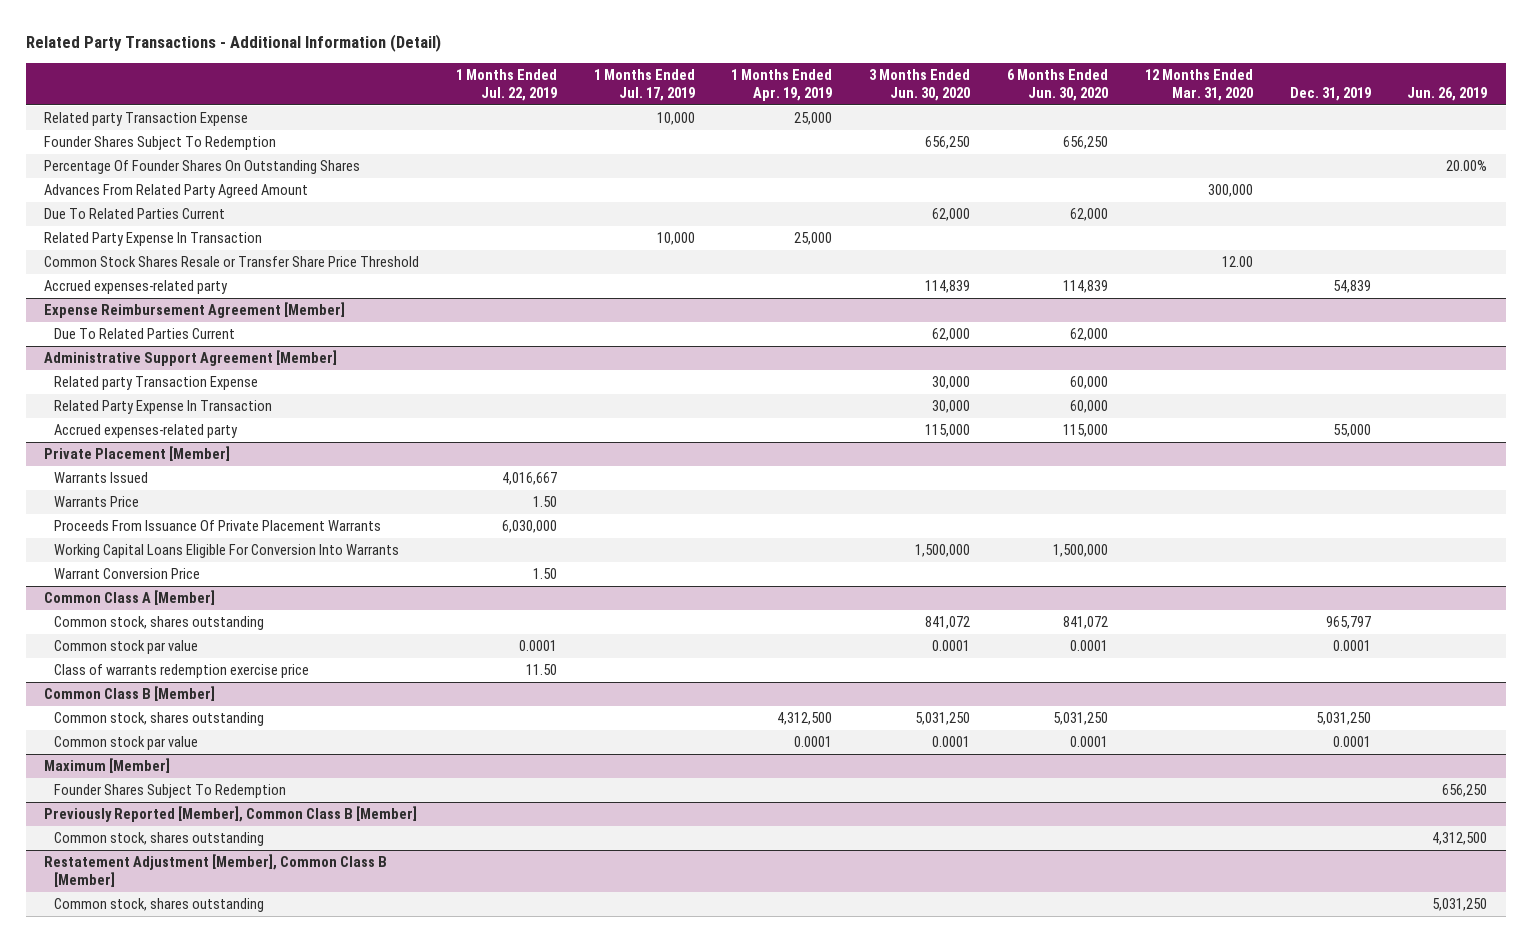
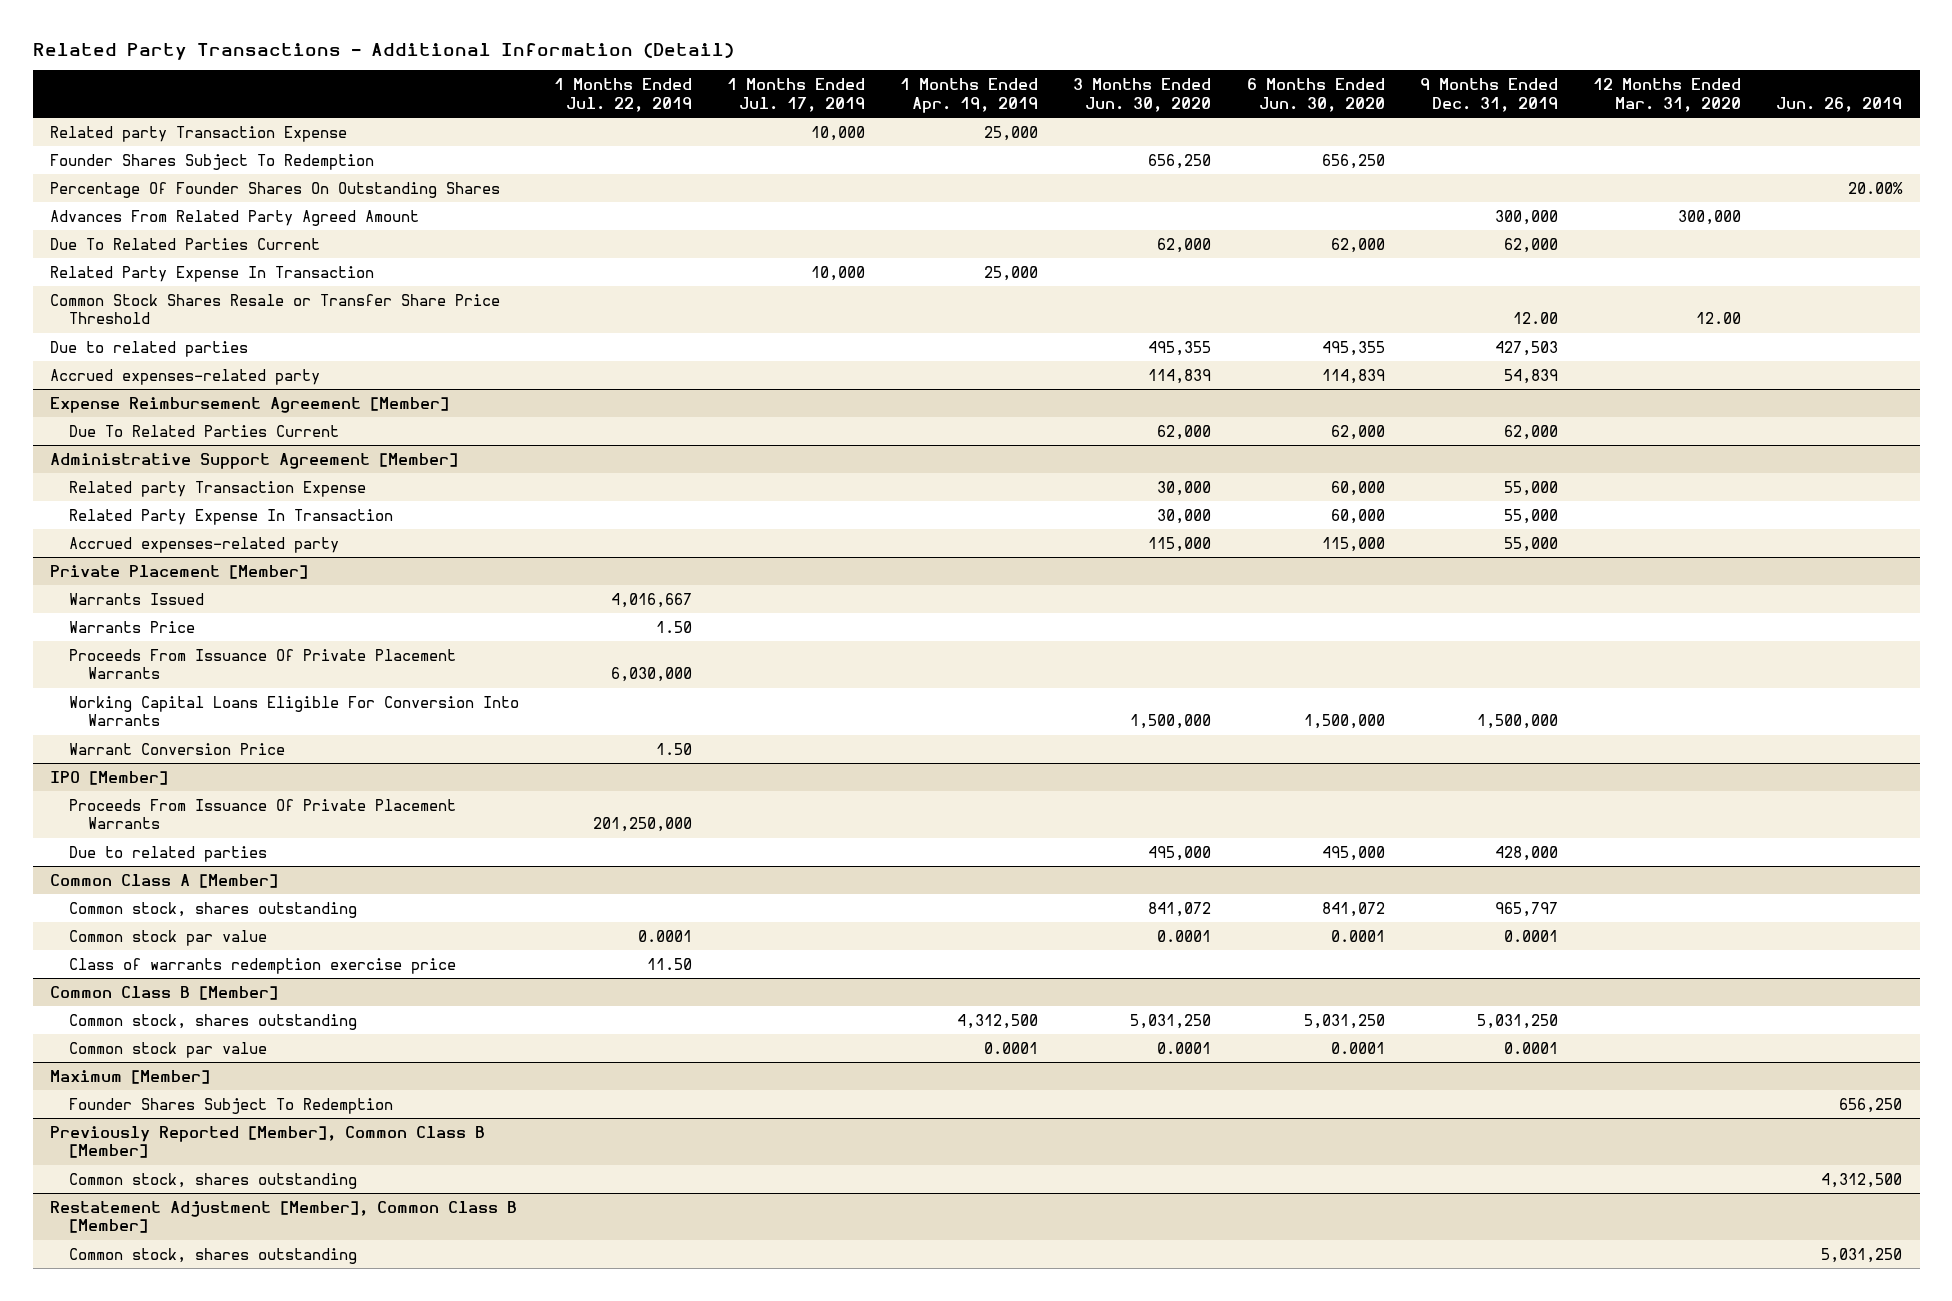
[1289,87,1371,102] Dec. 31, 2019 -> none
none -> [1419,78,1558,112] 9 Months Ended Dec. 31, 2019
none -> [50,340,249,357] Due to related parties
none -> [50,770,169,785] IPO [Member]
none -> [68,798,456,830] Proceeds From Issuance Of Private Placement Warrants
none -> [68,845,267,862] Due to related parties

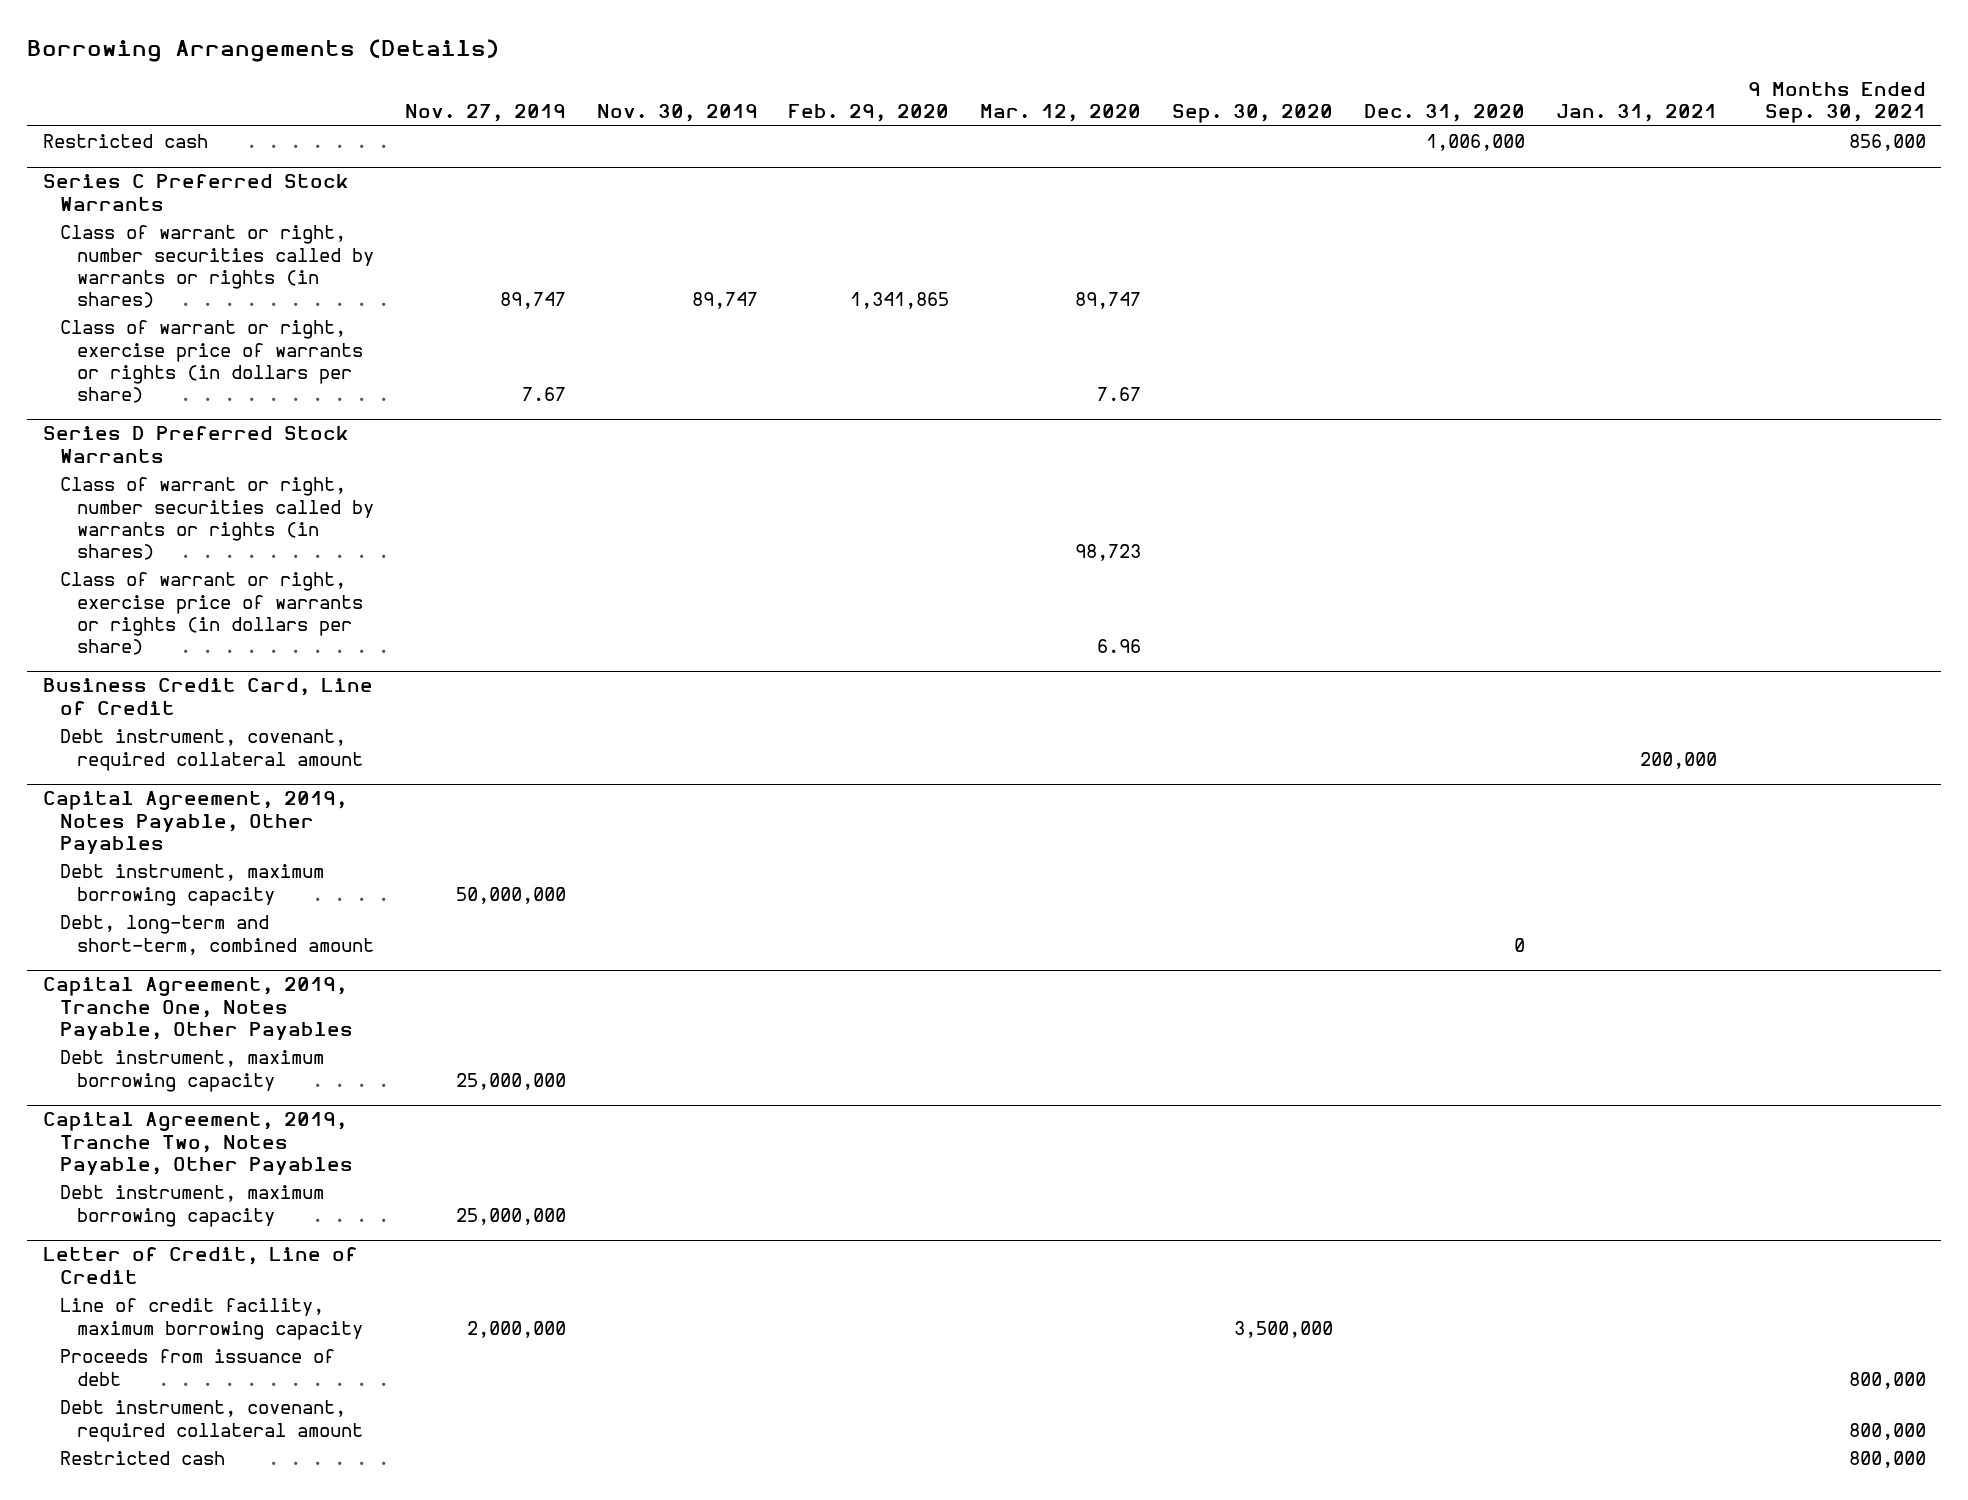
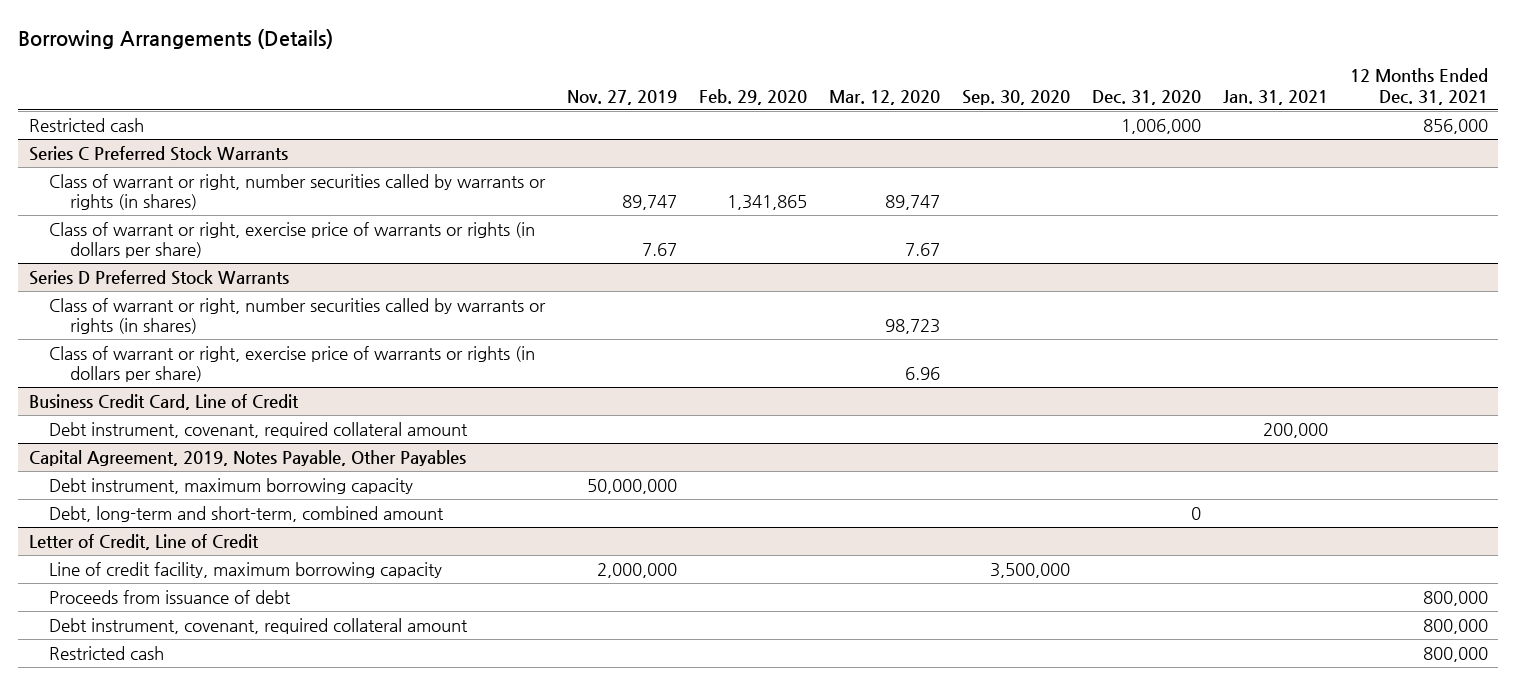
[596,104,758,123] Nov. 30, 2019 -> none
[1747,82,1926,124] 9 Months Ended Sep. 30, 2021 -> none
none -> [1349,68,1488,105] 12 Months Ended Dec. 31, 2021
[42,977,353,1040] Capital Agreement, 2019, Tranche One, Notes Payable, Other Payables -> none
[59,1050,324,1092] Debt instrument, maximum borrowing capacity -> none
[42,1112,353,1175] Capital Agreement, 2019, Tranche Two, Notes Payable, Other Payables -> none
[59,1185,324,1227] Debt instrument, maximum borrowing capacity -> none

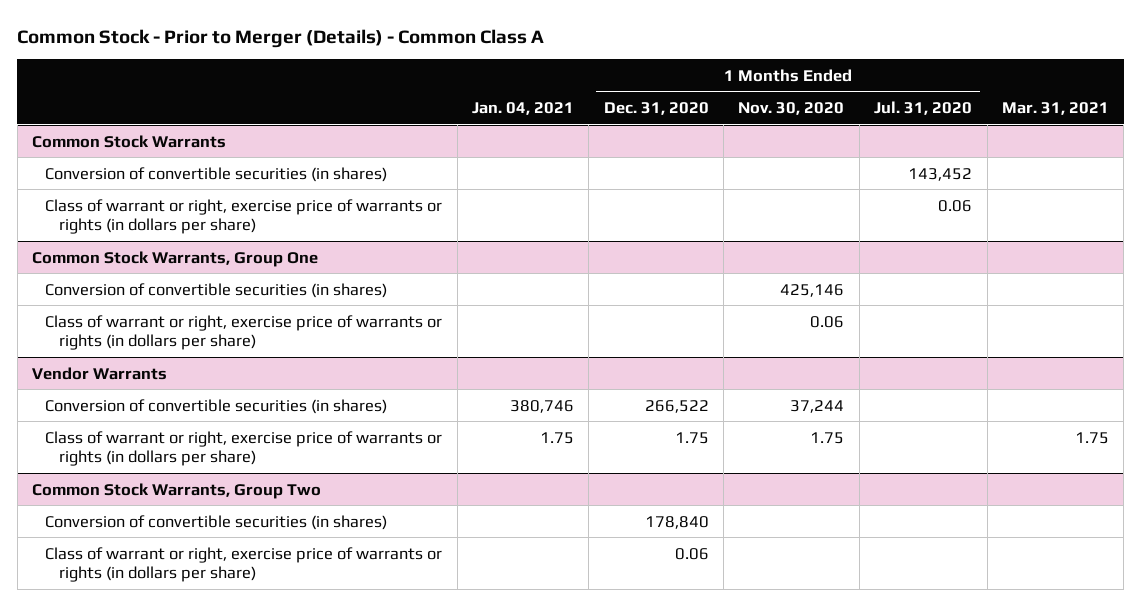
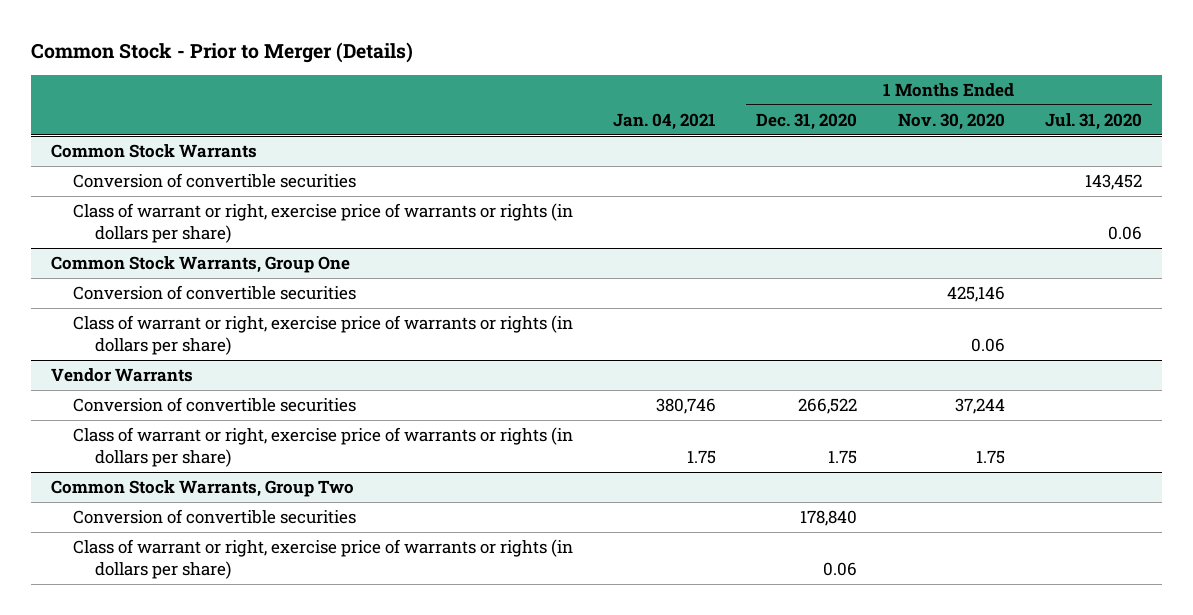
[17,28,545,48] Common Stock - Prior to Merger (Details) - Common Class A -> [31,41,414,63] Common Stock - Prior to Merger (Details)
[1001,101,1109,115] Mar. 31, 2021 -> none
[45,166,388,182] Conversion of convertible securities (in shares) -> [72,173,356,189] Conversion of convertible securities
[45,282,388,298] Conversion of convertible securities (in shares) -> [72,285,356,301] Conversion of convertible securities
[45,398,388,414] Conversion of convertible securities (in shares) -> [72,397,356,413] Conversion of convertible securities
[45,514,388,530] Conversion of convertible securities (in shares) -> [72,509,356,525] Conversion of convertible securities

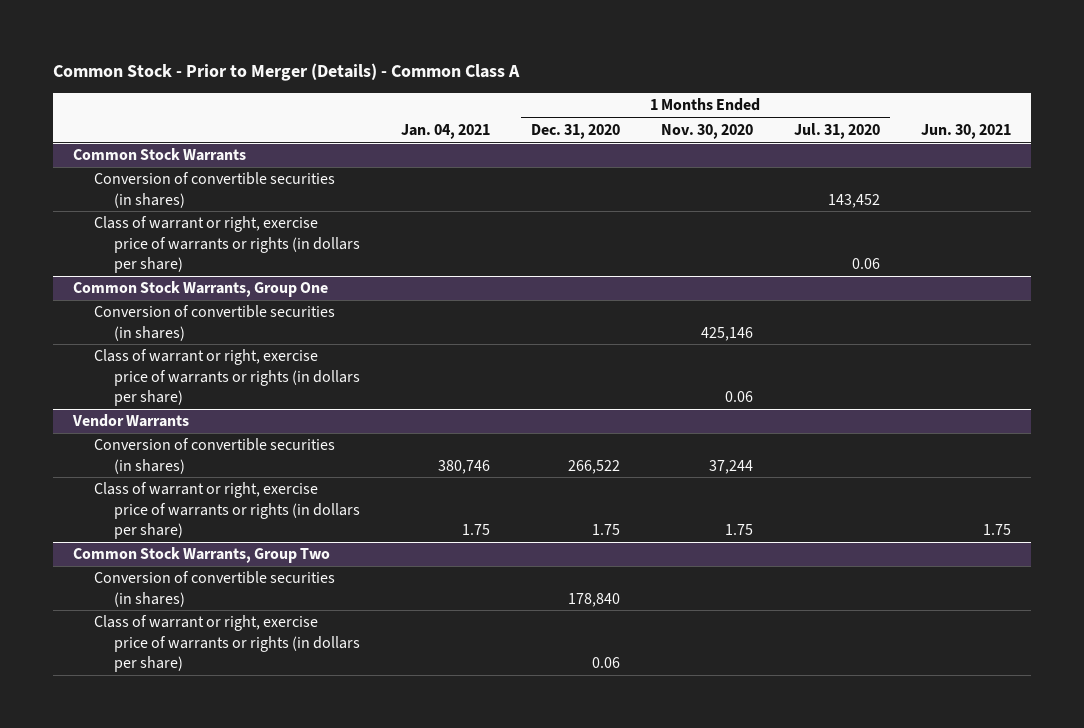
[31,41,414,63] Common Stock - Prior to Merger (Details) -> [52,63,520,82] Common Stock - Prior to Merger (Details) - Common Class A
none -> [920,123,1011,139] Jun. 30, 2021
[72,173,356,189] Conversion of convertible securities -> [93,172,335,208] Conversion of convertible securities (in shares)
[72,285,356,301] Conversion of convertible securities -> [93,305,335,341] Conversion of convertible securities (in shares)
[72,397,356,413] Conversion of convertible securities -> [93,438,335,474] Conversion of convertible securities (in shares)
[72,509,356,525] Conversion of convertible securities -> [93,571,335,607] Conversion of convertible securities (in shares)

